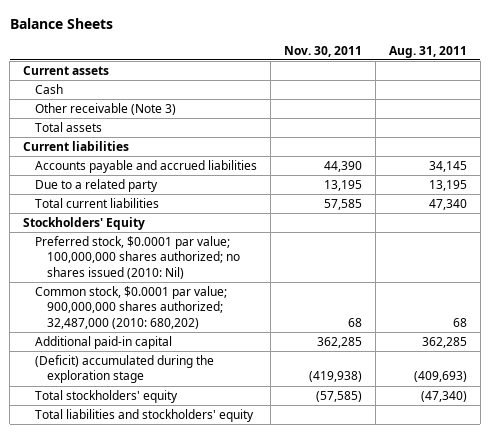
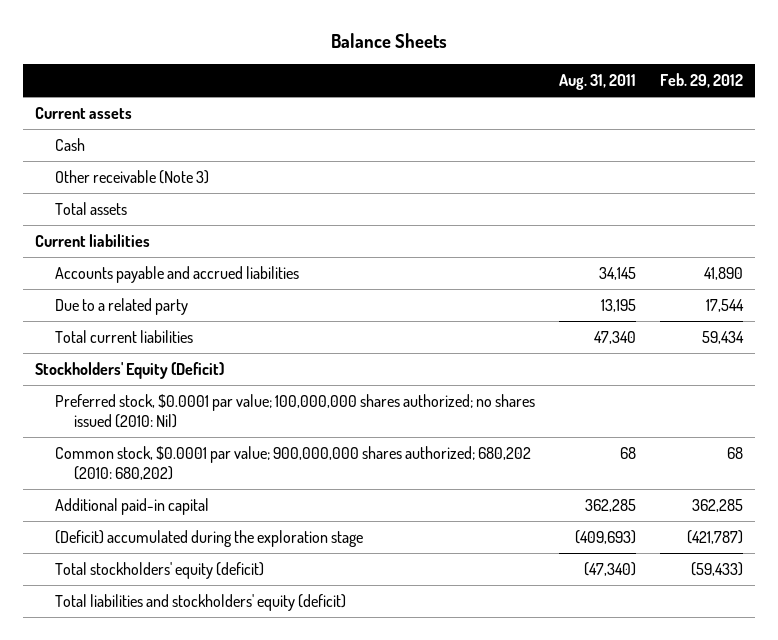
[283,45,362,57] Nov. 30, 2011 -> none
none -> [659,72,743,88] Feb. 29, 2012
[23,216,146,230] Stockholders' Equity -> [35,362,225,380] Stockholders' Equity (Deficit)
[35,285,228,329] Common stock, $0.0001 par value; 900,000,000 shares authorized; 32,487,000 (2010: 680,202) -> [54,446,531,480] Common stock, $0.0001 par value; 900,000,000 shares authorized; 680,202 (2010: 680,202)
[35,389,179,403] Total stockholders' equity -> [54,562,264,580] Total stockholders' equity (deficit)
[35,408,255,422] Total liabilities and stockholders' equity -> [54,594,346,612] Total liabilities and stockholders' equity (deficit)

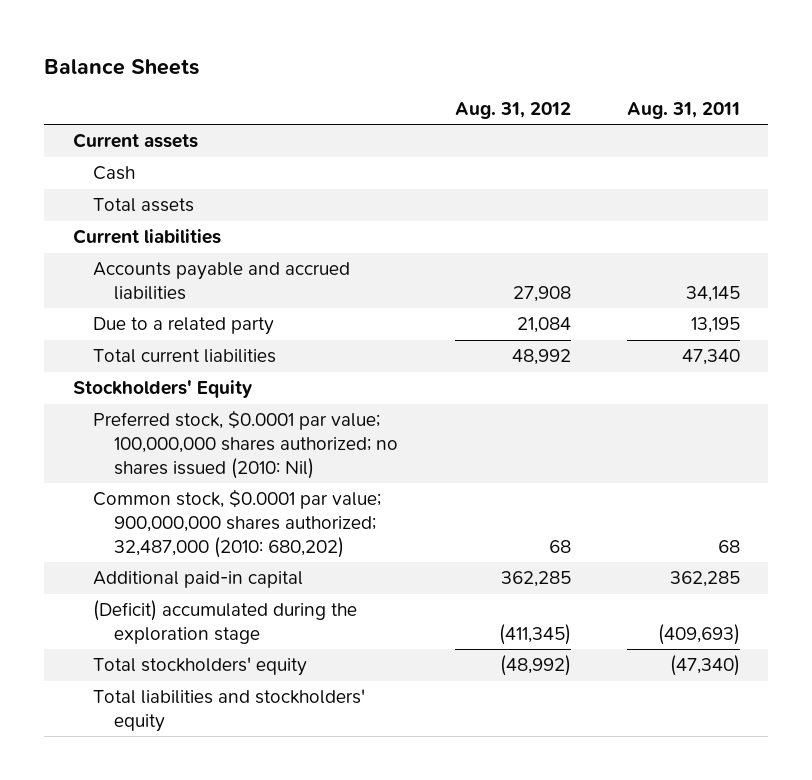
[659,72,743,88] Feb. 29, 2012 -> none
none -> [454,101,571,119] Aug. 31, 2012
[54,170,209,185] Other receivable (Note 3) -> none
[35,362,225,380] Stockholders' Equity (Deficit) -> [72,380,252,399] Stockholders' Equity
[54,446,531,480] Common stock, $0.0001 par value; 900,000,000 shares authorized; 680,202 (2010: 680,202) -> [93,489,382,558] Common stock, $0.0001 par value; 900,000,000 shares authorized; 32,487,000 (2010: 680,202)
[54,562,264,580] Total stockholders' equity (deficit) -> [93,657,308,677] Total stockholders' equity
[54,594,346,612] Total liabilities and stockholders' equity (deficit) -> [93,689,366,733] Total liabilities and stockholders' equity

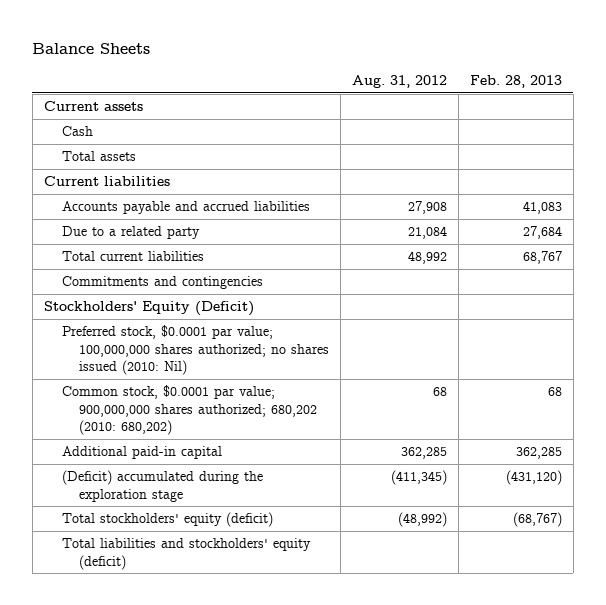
[626,101,740,119] Aug. 31, 2011 -> none
none -> [469,75,562,89] Feb. 28, 2013
none -> [61,276,263,290] Commitments and contingencies
[72,380,252,399] Stockholders' Equity -> [43,301,254,317] Stockholders' Equity (Deficit)
[93,489,382,558] Common stock, $0.0001 par value; 900,000,000 shares authorized; 32,487,000 (2010: 680,202) -> [61,385,318,436] Common stock, $0.0001 par value; 900,000,000 shares authorized; 680,202 (2010: 680,202)
[93,657,308,677] Total stockholders' equity -> [61,512,273,528] Total stockholders' equity (deficit)
[93,689,366,733] Total liabilities and stockholders' equity -> [61,538,311,570] Total liabilities and stockholders' equity (deficit)

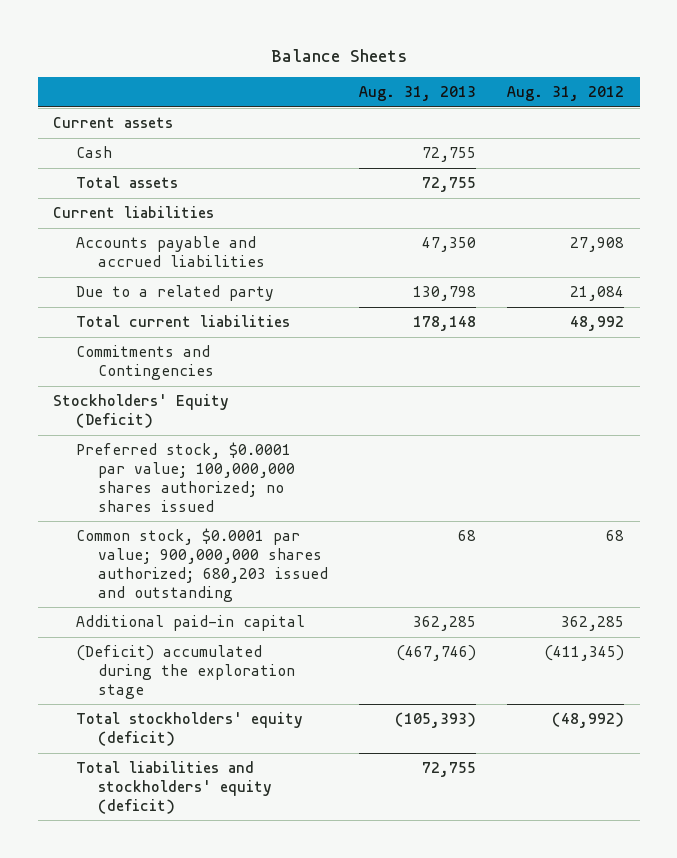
[469,75,562,89] Feb. 28, 2013 -> none
none -> [358,86,476,102] Aug. 31, 2013
[61,276,263,290] Commitments and contingencies -> [75,345,214,380] Commitments and Contingencies
[61,325,330,376] Preferred stock, $0.0001 par value; 100,000,000 shares authorized; no shares issued (2010: Nil) -> [75,442,295,512] Preferred stock, $0.0001 par value; 100,000,000 shares authorized; no shares issued
[61,385,318,436] Common stock, $0.0001 par value; 900,000,000 shares authorized; 680,202 (2010: 680,202) -> [75,528,328,602] Common stock, $0.0001 par value; 900,000,000 shares authorized; 680,203 issued and outstanding

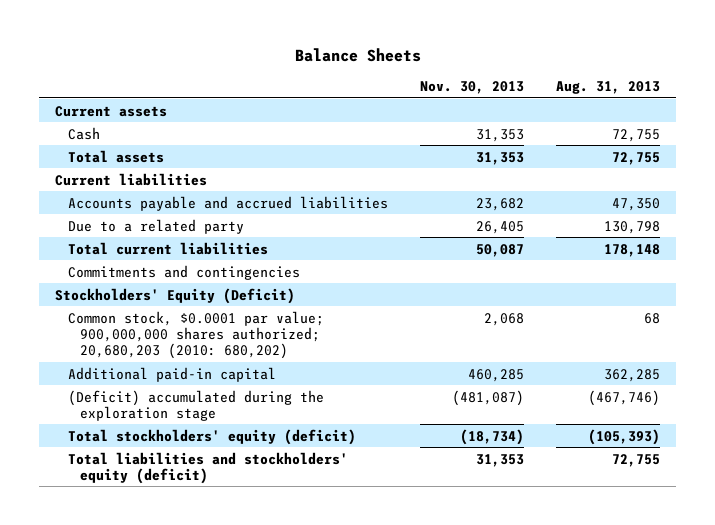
[506,86,624,102] Aug. 31, 2012 -> none
none -> [419,81,524,95] Nov. 30, 2013
[75,345,214,380] Commitments and Contingencies -> [67,264,300,280] Commitments and contingencies
[75,442,295,512] Preferred stock, $0.0001 par value; 100,000,000 shares authorized; no shares issued -> none
[75,528,328,602] Common stock, $0.0001 par value; 900,000,000 shares authorized; 680,203 issued and outstanding -> [67,310,324,359] Common stock, $0.0001 par value; 900,000,000 shares authorized; 20,680,203 (2010: 680,202)

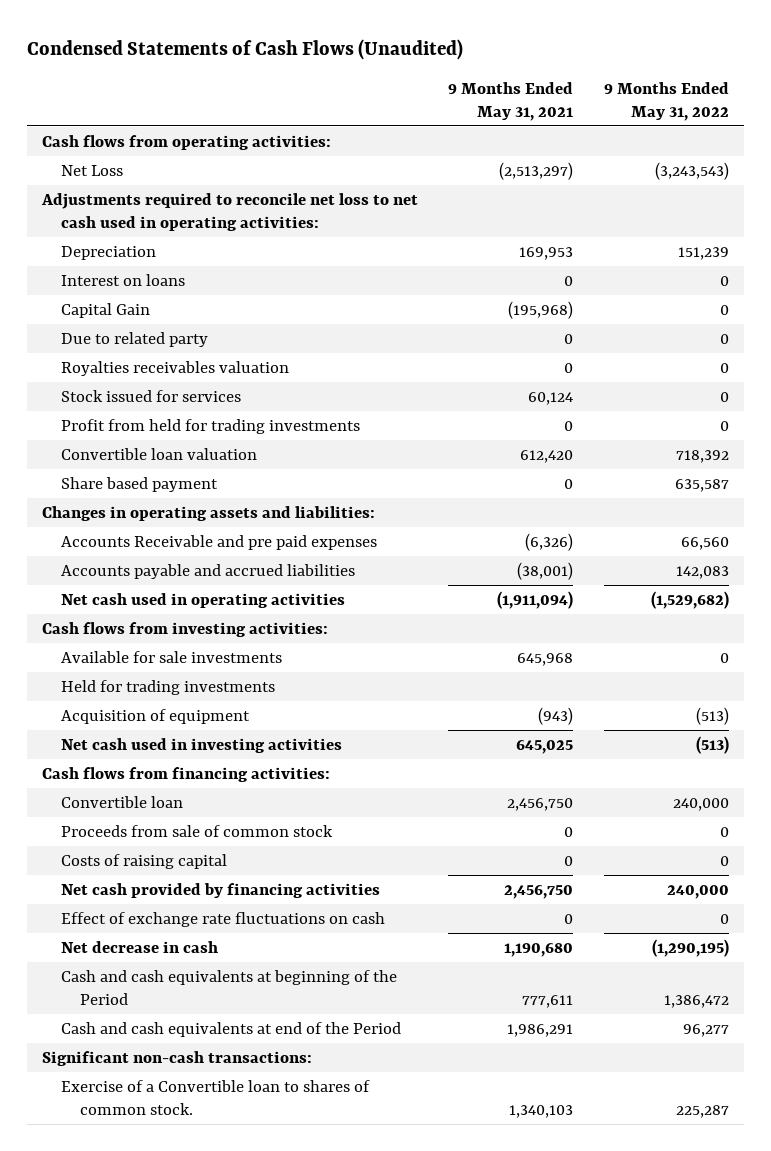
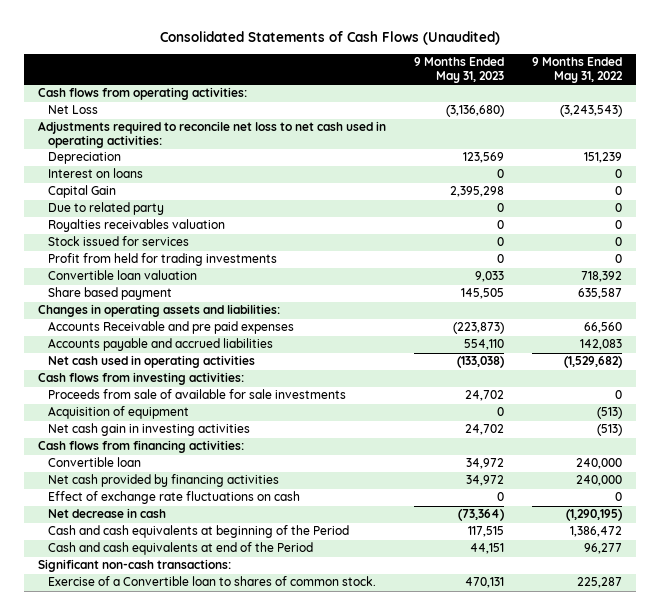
[26,39,463,61] Condensed Statements of Cash Flows (Unaudited) -> [160,31,501,46] Consolidated Statements of Cash Flows (Unaudited)
[448,81,574,121] 9 Months Ended May 31, 2021 -> none
none -> [414,57,505,84] 9 Months Ended May 31, 2023
[60,679,275,695] Held for trading investments -> none
[60,650,282,663] Available for sale investments -> [48,389,347,400] Proceeds from sale of available for sale investments
[60,737,342,753] Net cash used in investing activities -> [48,423,251,437] Net cash gain in investing activities
[60,824,333,837] Proceeds from sale of common stock -> none
[60,853,227,869] Costs of raising capital -> none

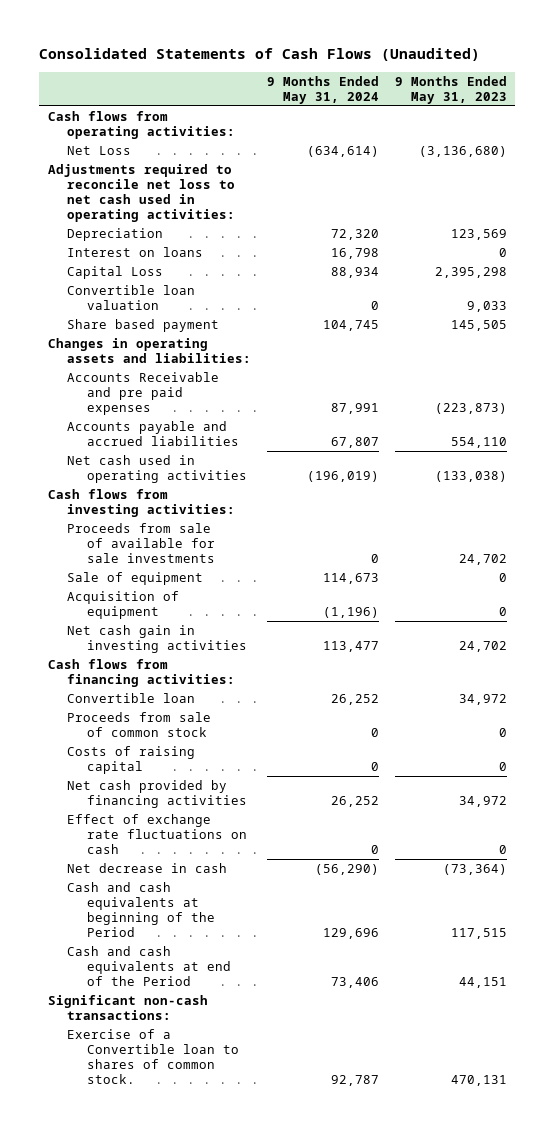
[532,57,624,84] 9 Months Ended May 31, 2022 -> none
none -> [267,75,380,104] 9 Months Ended May 31, 2024
[48,202,165,216] Due to related party -> none
[48,219,226,233] Royalties receivables valuation -> none
[48,236,190,247] Stock issued for services -> none
[48,253,278,267] Profit from held for trading investments -> none
[48,185,117,199] Capital Gain -> [67,266,164,280] Capital Loss
none -> [67,572,204,586] Sale of equipment
none -> [67,712,212,738] Proceeds from sale of common stock
none -> [67,746,196,775] Costs of raising capital

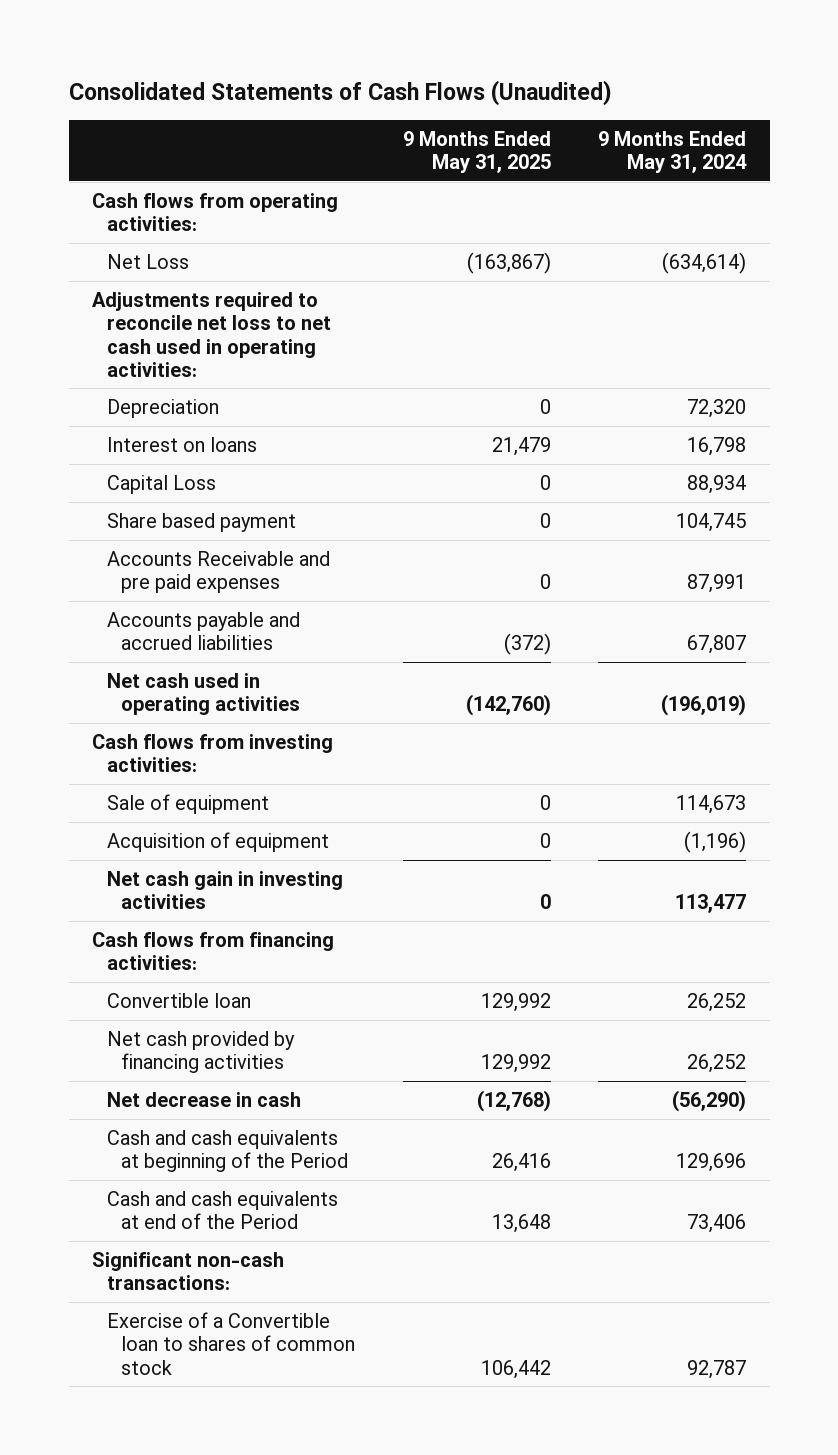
[395,75,508,104] 9 Months Ended May 31, 2023 -> none
none -> [402,131,551,174] 9 Months Ended May 31, 2025
[67,285,196,311] Convertible loan valuation -> none
[47,338,252,364] Changes in operating assets and liabilities: -> none
[67,523,215,564] Proceeds from sale of available for sale investments -> none
[67,712,212,738] Proceeds from sale of common stock -> none
[67,746,196,775] Costs of raising capital -> none
[67,814,247,855] Effect of exchange rate fluctuations on cash -> none
[67,1029,239,1085] Exercise of a Convertible loan to shares of common stock. -> [106,1311,356,1375] Exercise of a Convertible loan to shares of common stock

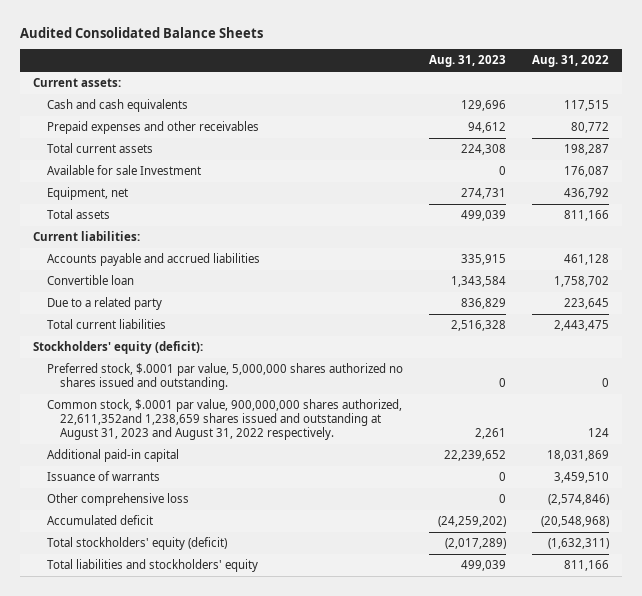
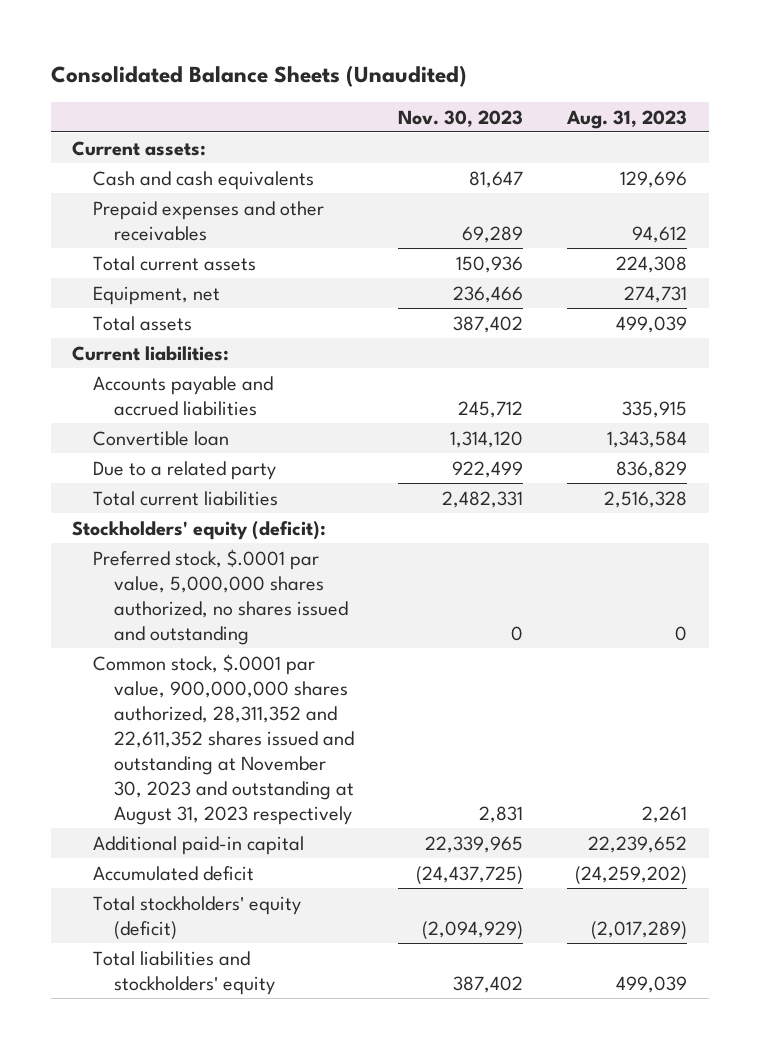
[20,26,264,38] Audited Consolidated Balance Sheets -> [50,64,467,87] Consolidated Balance Sheets (Unaudited)
[532,55,610,68] Aug. 31, 2022 -> none
none -> [398,109,524,127] Nov. 30, 2023
[46,165,201,176] Available for sale Investment -> none
[46,363,403,391] Preferred stock, $.0001 par value, 5,000,000 shares authorized no shares issued and outstanding. -> [93,548,349,645] Preferred stock, $.0001 par value, 5,000,000 shares authorized, no shares issued and outstanding
[46,399,402,441] Common stock, $.0001 par value, 900,000,000 shares authorized, 22,611,352and 1,238,659 shares issued and outstanding at August 31, 2023 and August 31, 2022 respectively. -> [93,653,355,825] Common stock, $.0001 par value, 900,000,000 shares authorized, 28,311,352 and 22,611,352 shares issued and outstanding at November 30, 2023 and outstanding at August 31, 2023 respectively
[46,471,160,482] Issuance of warrants -> none
[46,493,189,507] Other comprehensive loss -> none

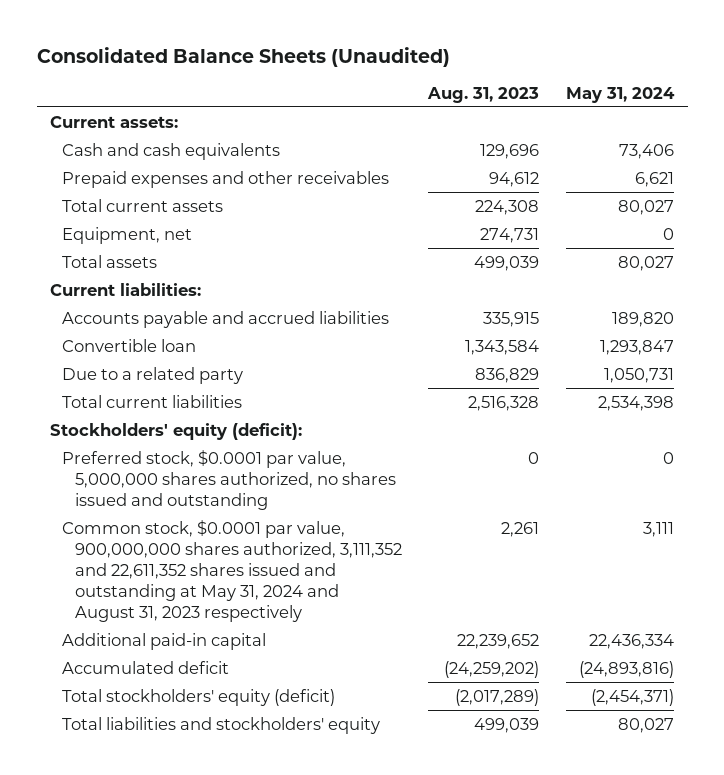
[398,109,524,127] Nov. 30, 2023 -> none
none -> [566,86,676,103] May 31, 2024
[93,548,349,645] Preferred stock, $.0001 par value, 5,000,000 shares authorized, no shares issued and outstanding -> [62,449,396,510] Preferred stock, $0.0001 par value, 5,000,000 shares authorized, no shares issued and outstanding
[93,653,355,825] Common stock, $.0001 par value, 900,000,000 shares authorized, 28,311,352 and 22,611,352 shares issued and outstanding at November 30, 2023 and outstanding at August 31, 2023 respectively -> [62,519,402,623] Common stock, $0.0001 par value, 900,000,000 shares authorized, 3,111,352 and 22,611,352 shares issued and outstanding at May 31, 2024 and August 31, 2023 respectively

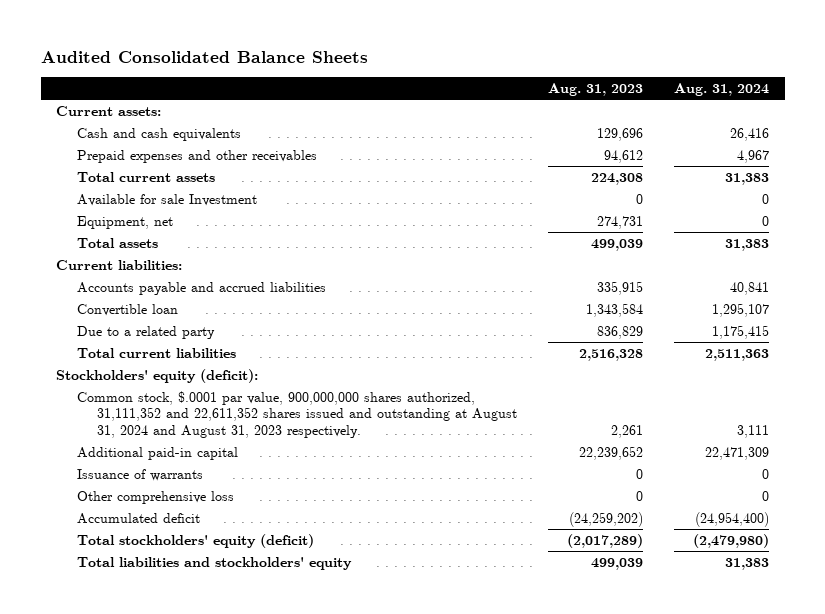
[36,46,450,67] Consolidated Balance Sheets (Unaudited) -> [40,51,368,64] Audited Consolidated Balance Sheets
[566,86,676,103] May 31, 2024 -> none
none -> [674,83,770,97] Aug. 31, 2024
none -> [76,193,257,206] Available for sale Investment
[62,449,396,510] Preferred stock, $0.0001 par value, 5,000,000 shares authorized, no shares issued and outstanding -> none
[62,519,402,623] Common stock, $0.0001 par value, 900,000,000 shares authorized, 3,111,352 and 22,611,352 shares issued and outstanding at May 31, 2024 and August 31, 2023 respectively -> [76,390,518,438] Common stock, $.0001 par value, 900,000,000 shares authorized, 31,111,352 and 22,611,352 shares issued and outstanding at August 31, 2024 and August 31, 2023 respectively.
none -> [76,468,203,481] Issuance of warrants
none -> [76,490,234,504] Other comprehensive loss

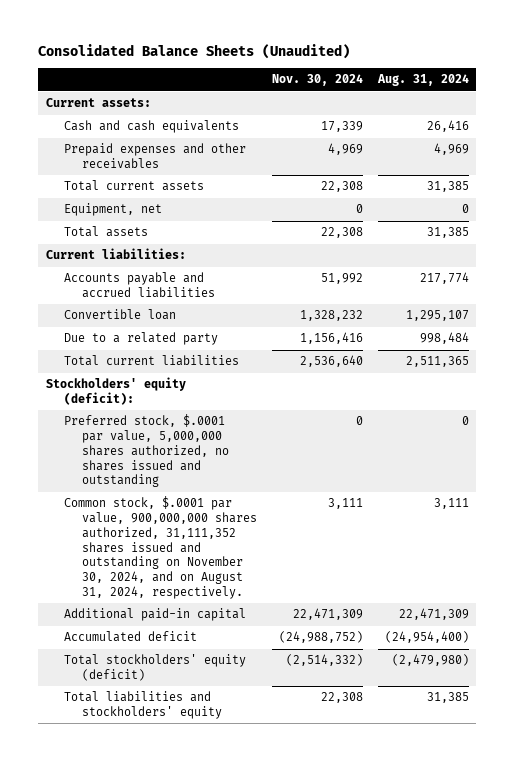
[40,51,368,64] Audited Consolidated Balance Sheets -> [38,44,351,60] Consolidated Balance Sheets (Unaudited)
[548,83,644,97] Aug. 31, 2023 -> none
none -> [271,74,363,87] Nov. 30, 2024
[76,193,257,206] Available for sale Investment -> none
[737,149,770,163] 4,967 -> [433,143,469,156] 4,969
[725,172,770,185] 31,383 -> [426,181,469,193] 31,385
[725,238,770,251] 31,383 -> [426,227,469,239] 31,385
[730,281,770,295] 40,841 -> [419,272,469,285] 217,774
[712,324,770,339] 1,175,415 -> [419,332,469,345] 998,484
[705,348,770,361] 2,511,363 -> [405,356,469,368] 2,511,365
none -> [63,414,229,488] Preferred stock, $.0001 par value, 5,000,000 shares authorized, no shares issued and outstanding
[76,390,518,438] Common stock, $.0001 par value, 900,000,000 shares authorized, 31,111,352 and 22,611,352 shares issued and outstanding at August 31, 2024 and August 31, 2023 respectively. -> [63,496,257,599] Common stock, $.0001 par value, 900,000,000 shares authorized, 31,111,352 shares issued and outstanding on November 30, 2024, and on August 31, 2024, respectively.
[76,468,203,481] Issuance of warrants -> none
[76,490,234,504] Other comprehensive loss -> none
[725,557,770,570] 31,383 -> [426,692,469,704] 31,385

